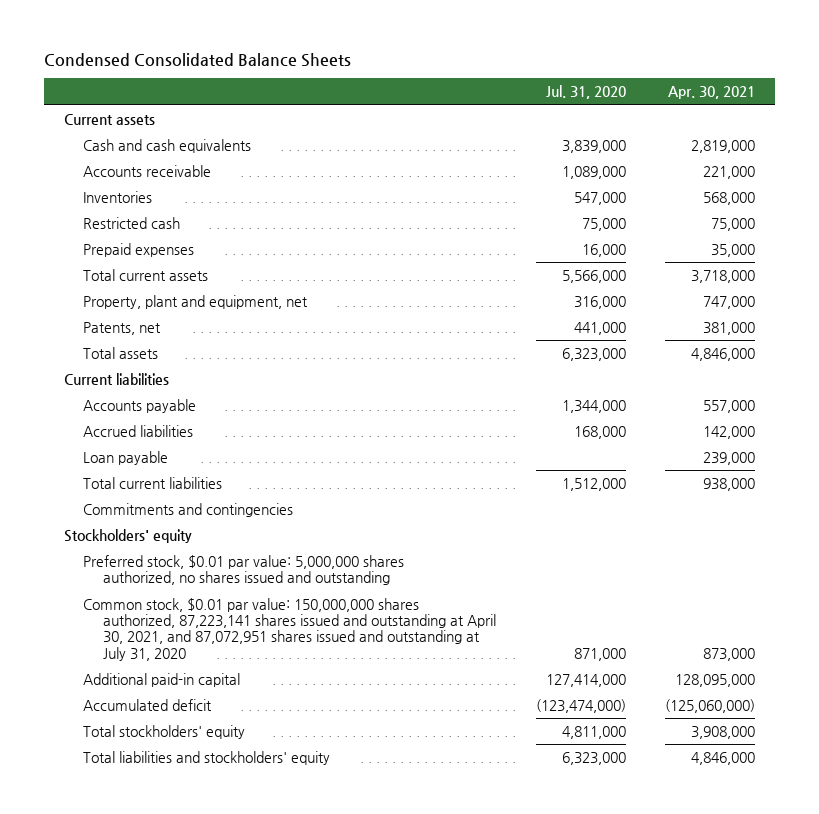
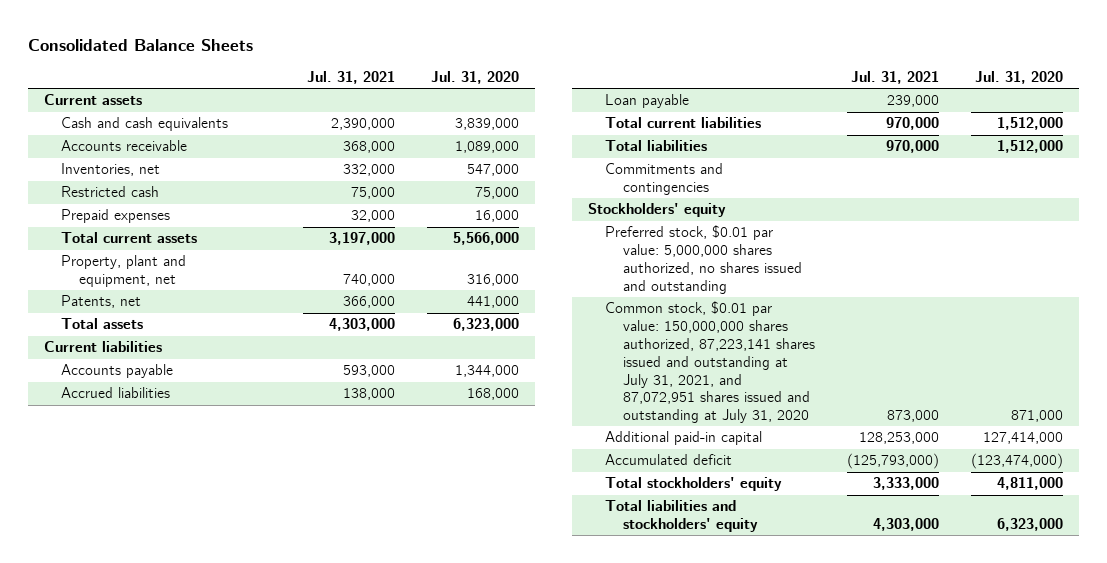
[44,52,352,67] Condensed Consolidated Balance Sheets -> [27,38,253,51] Consolidated Balance Sheets
[668,86,756,100] Apr. 30, 2021 -> none
none -> [306,70,395,84] Jul. 31, 2021
[83,190,153,203] Inventories -> [61,163,161,177] Inventories, net
none -> [605,140,708,152] Total liabilities
[83,597,496,661] Common stock, $0.01 par value: 150,000,000 shares authorized, 87,223,141 shares issued and outstanding at April 30, 2021, and 87,072,951 shares issued and outstanding at July 31, 2020 -> [605,301,815,424] Common stock, $0.01 par value: 150,000,000 shares authorized, 87,223,141 shares issued and outstanding at July 31, 2021, and 87,072,951 shares issued and outstanding at July 31, 2020

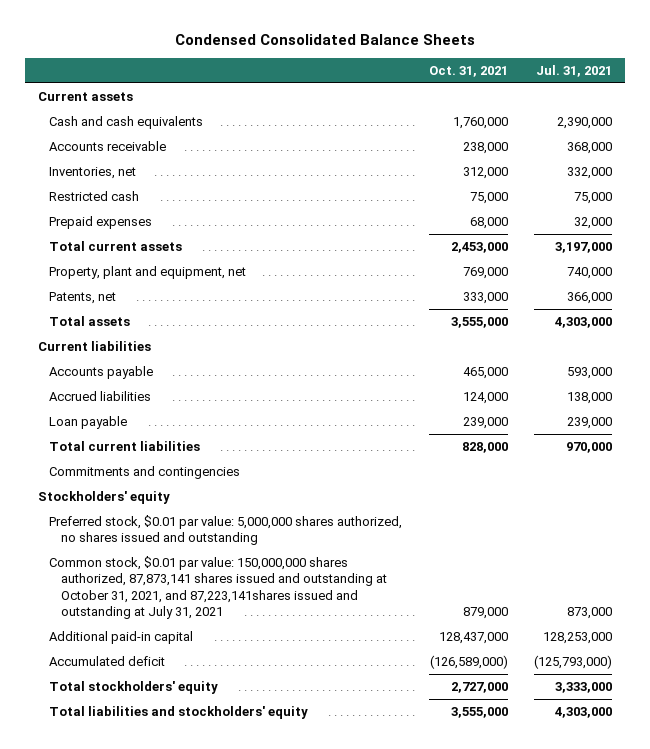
[27,38,253,51] Consolidated Balance Sheets -> [174,33,475,45] Condensed Consolidated Balance Sheets
[430,70,519,84] Jul. 31, 2020 -> none
none -> [428,65,508,77] Oct. 31, 2021
[605,140,708,152] Total liabilities -> none
[605,301,815,424] Common stock, $0.01 par value: 150,000,000 shares authorized, 87,223,141 shares issued and outstanding at July 31, 2021, and 87,072,951 shares issued and outstanding at July 31, 2020 -> [49,555,387,620] Common stock, $0.01 par value: 150,000,000 shares authorized, 87,873,141 shares issued and outstanding at October 31, 2021, and 87,223,141shares issued and outstanding at July 31, 2021

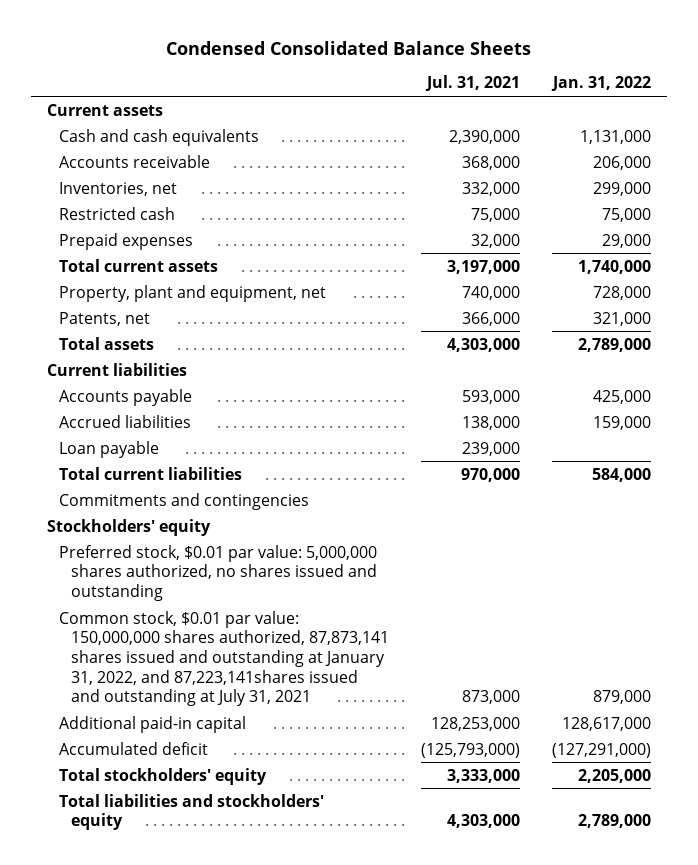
[428,65,508,77] Oct. 31, 2021 -> none
none -> [551,76,652,92] Jan. 31, 2022
[49,555,387,620] Common stock, $0.01 par value: 150,000,000 shares authorized, 87,873,141 shares issued and outstanding at October 31, 2021, and 87,223,141shares issued and outstanding at July 31, 2021 -> [59,610,390,707] Common stock, $0.01 par value: 150,000,000 shares authorized, 87,873,141 shares issued and outstanding at January 31, 2022, and 87,223,141shares issued and outstanding at July 31, 2021

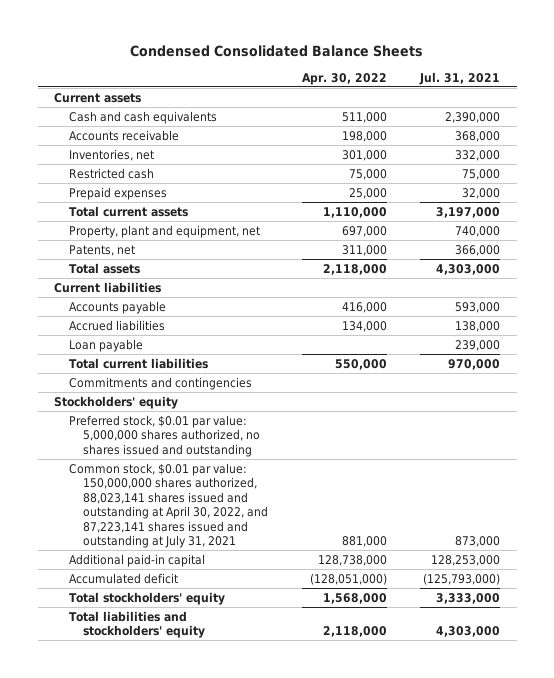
[551,76,652,92] Jan. 31, 2022 -> none
none -> [301,72,387,85] Apr. 30, 2022
[59,610,390,707] Common stock, $0.01 par value: 150,000,000 shares authorized, 87,873,141 shares issued and outstanding at January 31, 2022, and 87,223,141shares issued and outstanding at July 31, 2021 -> [68,462,269,549] Common stock, $0.01 par value: 150,000,000 shares authorized, 88,023,141 shares issued and outstanding at April 30, 2022, and 87,223,141 shares issued and outstanding at July 31, 2021

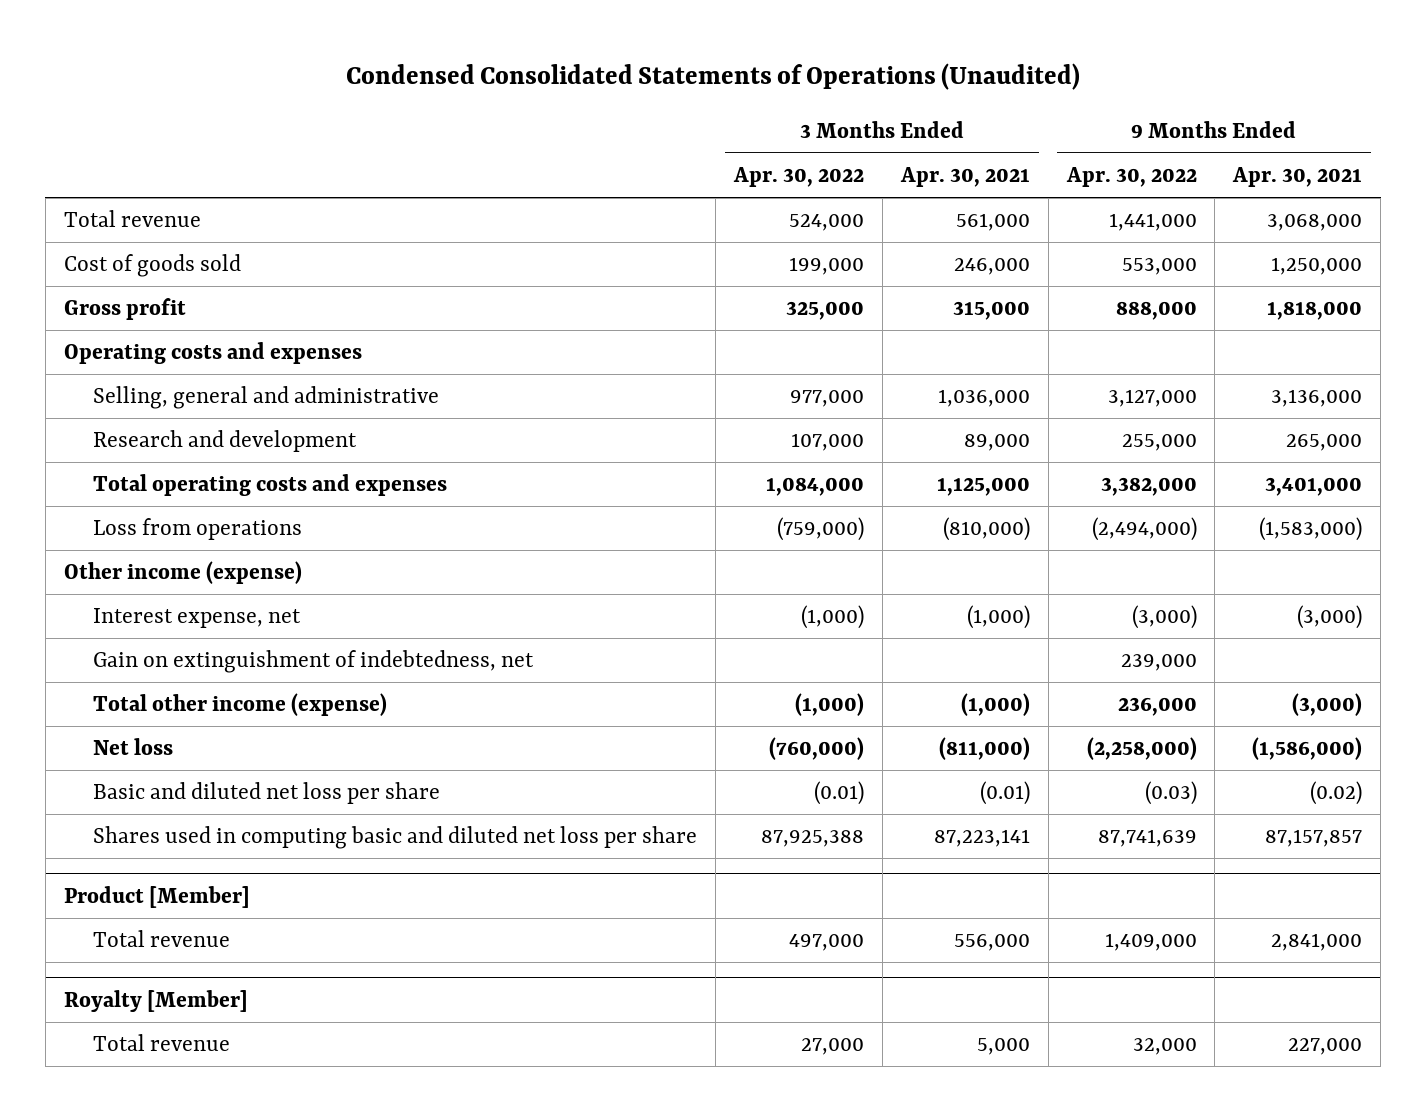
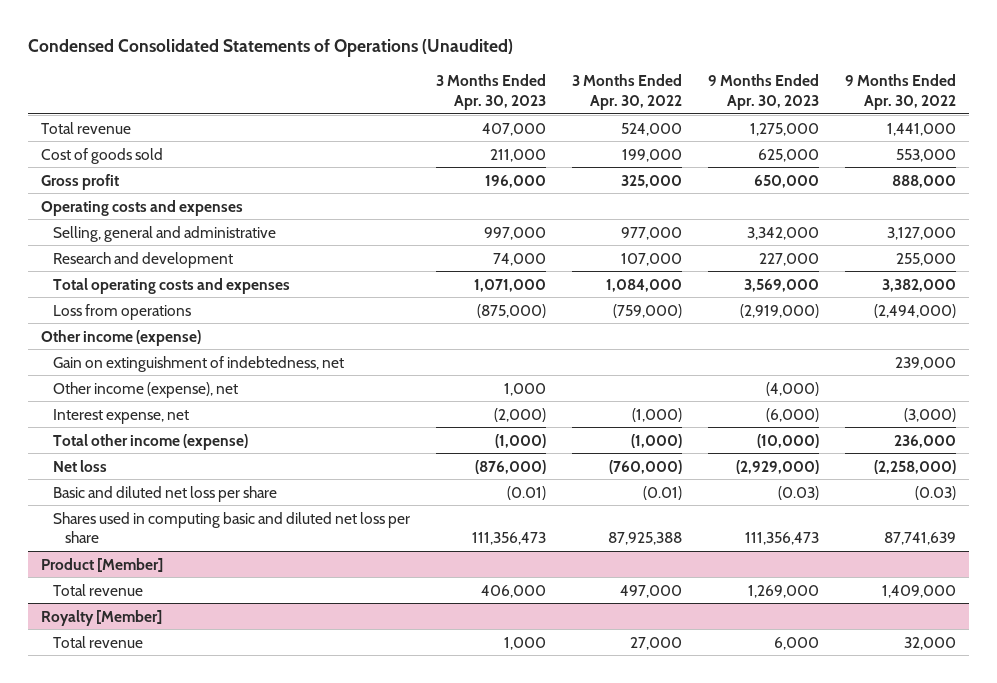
[899,166,1030,187] Apr. 30, 2021 -> none
[1232,166,1363,187] Apr. 30, 2021 -> none
none -> [436,74,547,110] 3 Months Ended Apr. 30, 2023
none -> [708,74,820,110] 9 Months Ended Apr. 30, 2023
none -> [53,381,239,398] Other income (expense), net
[93,608,302,629] Interest expense, net -> [53,408,190,424] Interest expense, net

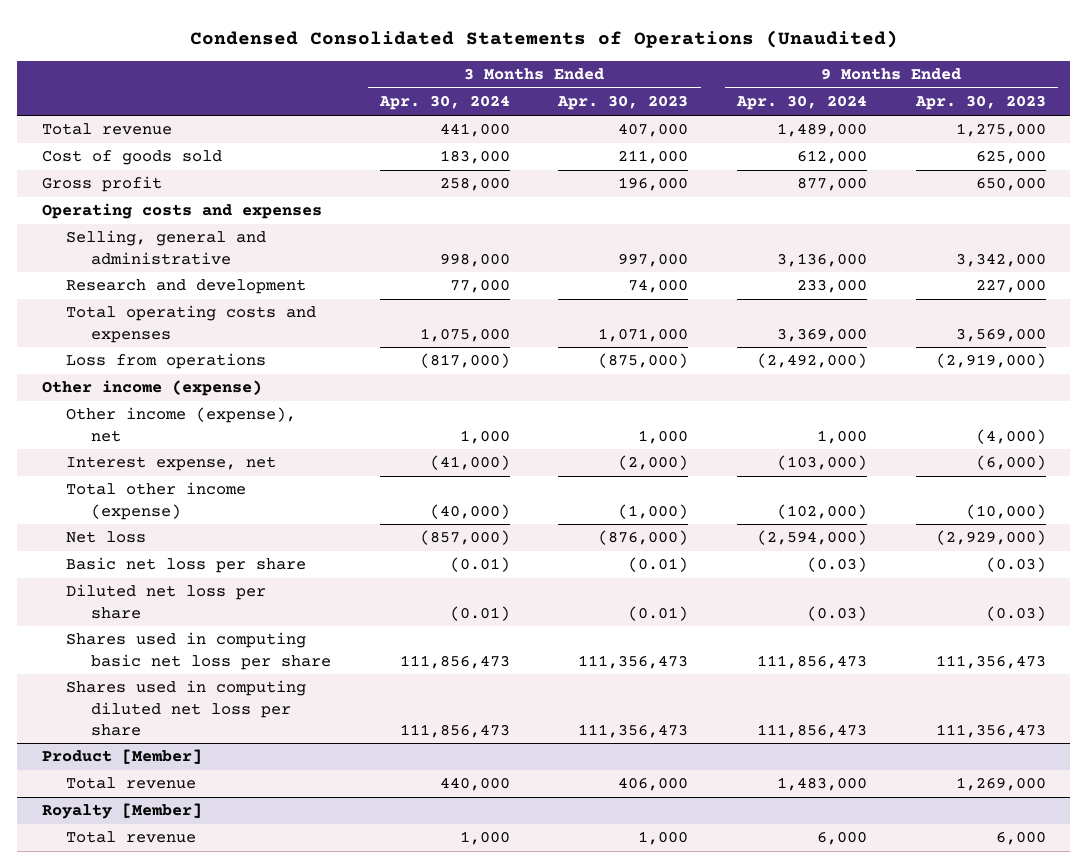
[572,74,683,110] 3 Months Ended Apr. 30, 2022 -> none
[844,74,956,110] 9 Months Ended Apr. 30, 2022 -> none
none -> [378,95,510,111] Apr. 30, 2024
none -> [736,95,868,111] Apr. 30, 2024
[53,355,345,372] Gain on extinguishment of indebtedness, net -> none
[53,485,278,502] Basic and diluted net loss per share -> [66,557,307,574] Basic net loss per share
none -> [66,584,267,619] Diluted net loss per share
[53,511,411,544] Shares used in computing basic and diluted net loss per share -> [66,632,332,670] Shares used in computing basic net loss per share
none -> [66,680,307,736] Shares used in computing diluted net loss per share

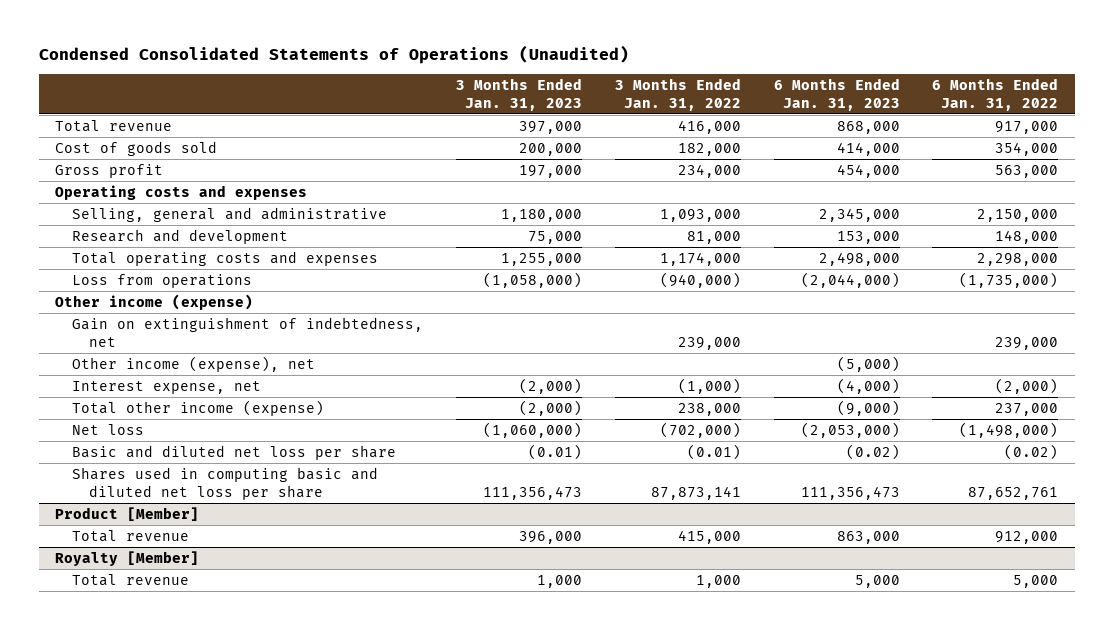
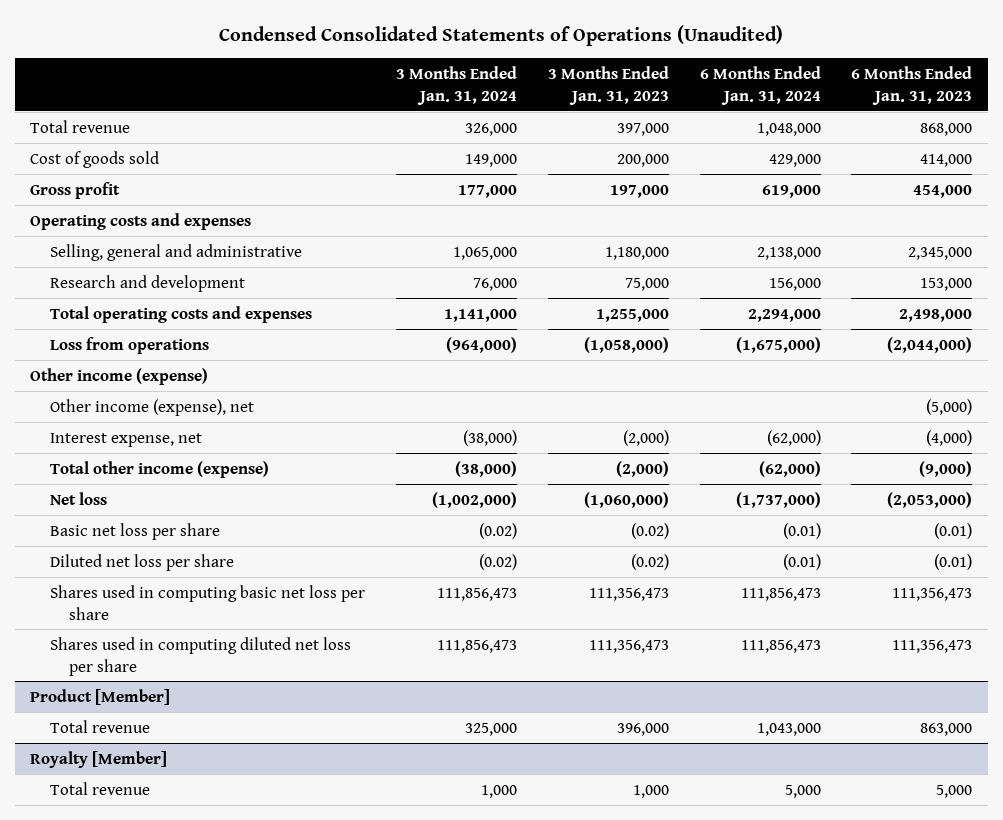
[614,77,741,111] 3 Months Ended Jan. 31, 2022 -> none
[932,77,1059,111] 6 Months Ended Jan. 31, 2022 -> none
none -> [395,65,517,105] 3 Months Ended Jan. 31, 2024
none -> [699,65,821,105] 6 Months Ended Jan. 31, 2024
[72,316,424,347] Gain on extinguishment of indebtedness, net -> none
[72,444,397,460] Basic and diluted net loss per share -> [49,522,220,540] Basic net loss per share
[527,443,582,460] (0.01) -> [630,522,669,539] (0.02)
[845,443,900,460] (0.02) -> [934,522,973,539] (0.01)
none -> [49,553,234,571] Diluted net loss per share
[72,466,379,500] Shares used in computing basic and diluted net loss per share -> [49,584,365,620] Shares used in computing basic net loss per share
none -> [49,636,351,676] Shares used in computing diluted net loss per share

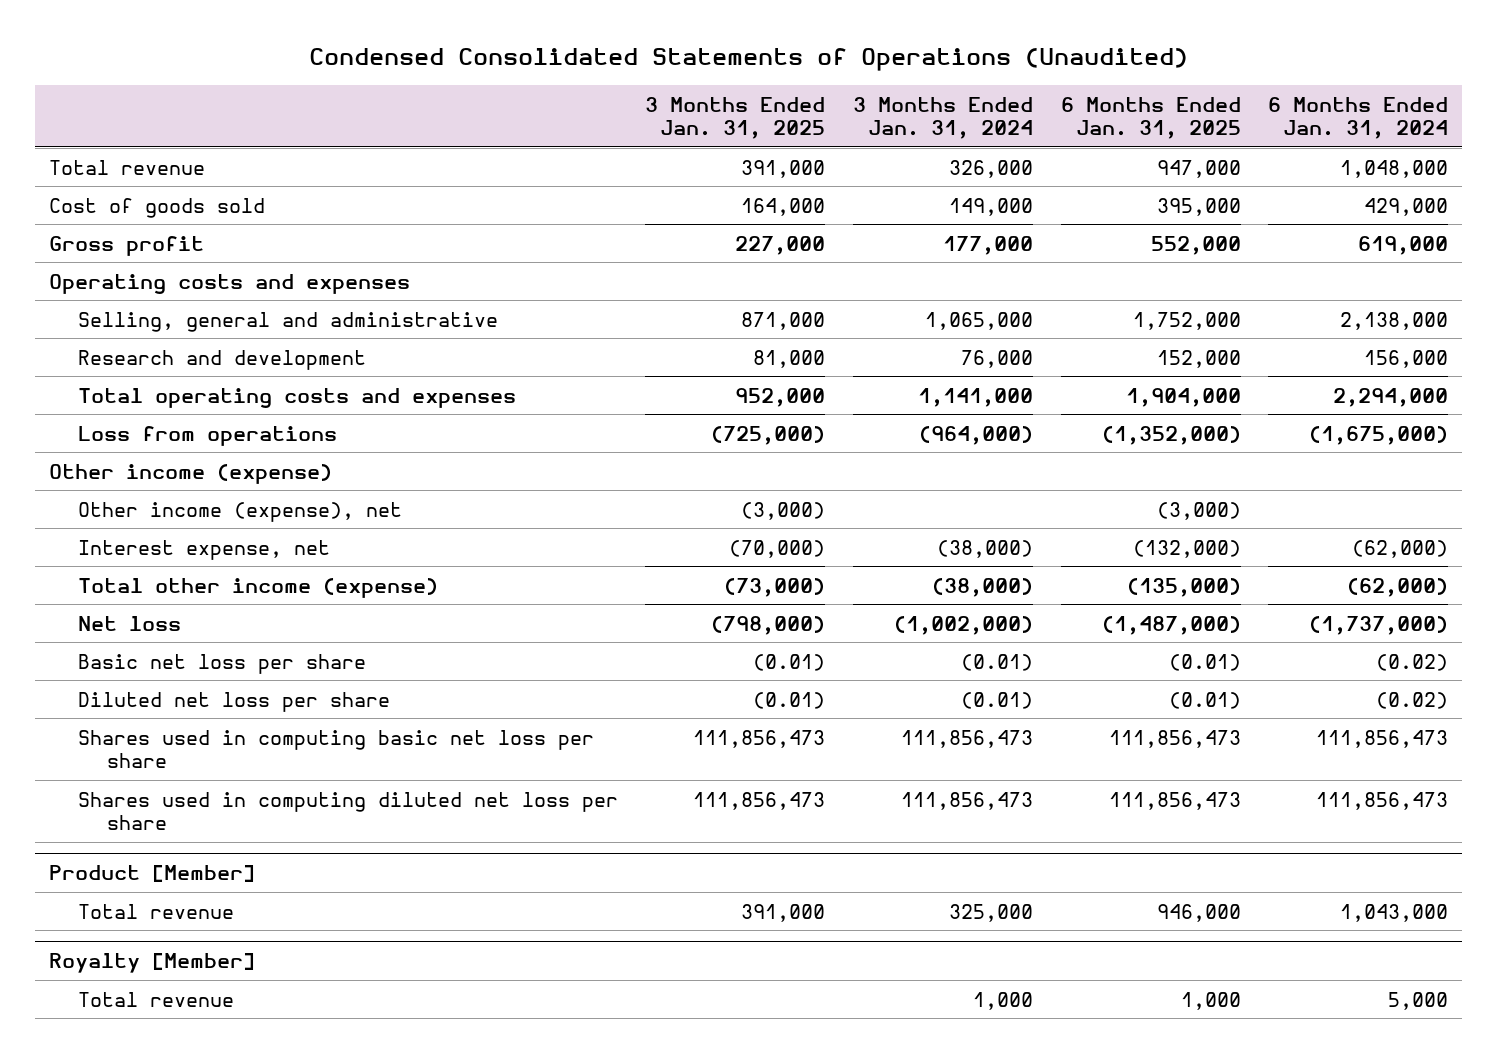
[547,65,669,105] 3 Months Ended Jan. 31, 2023 -> none
[851,65,973,105] 6 Months Ended Jan. 31, 2023 -> none
none -> [645,96,826,139] 3 Months Ended Jan. 31, 2025
none -> [1060,96,1241,139] 6 Months Ended Jan. 31, 2025
[478,522,517,539] (0.02) -> [961,653,1034,671] (0.01)
[782,522,821,539] (0.01) -> [1376,653,1449,671] (0.02)
[478,553,517,570] (0.02) -> [961,691,1034,709] (0.01)
[782,553,821,570] (0.01) -> [1376,691,1449,709] (0.02)

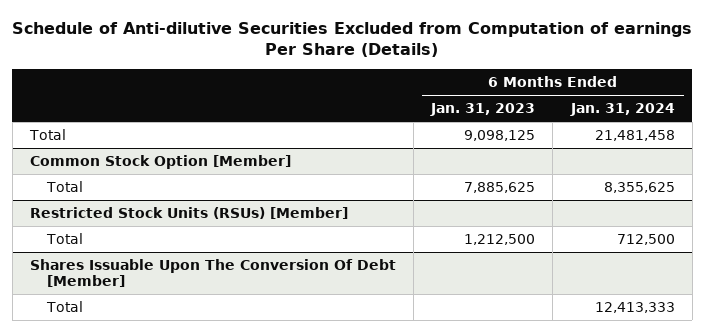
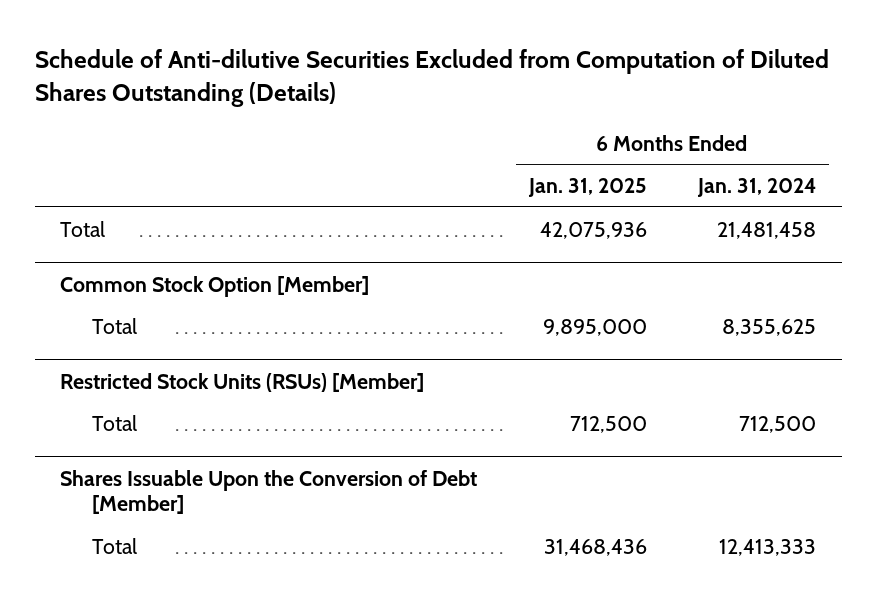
[12,21,693,58] Schedule of Anti-dilutive Securities Excluded from Computation of earnings Per Share (Details) -> [34,48,829,107] Schedule of Anti-dilutive Securities Excluded from Computation of Diluted Shares Outstanding (Details)
[430,103,536,117] Jan. 31, 2023 -> none
none -> [527,177,647,197] Jan. 31, 2025
[29,259,396,288] Shares Issuable Upon The Conversion Of Debt [Member] -> [60,469,478,515] Shares Issuable Upon the Conversion of Debt [Member]

